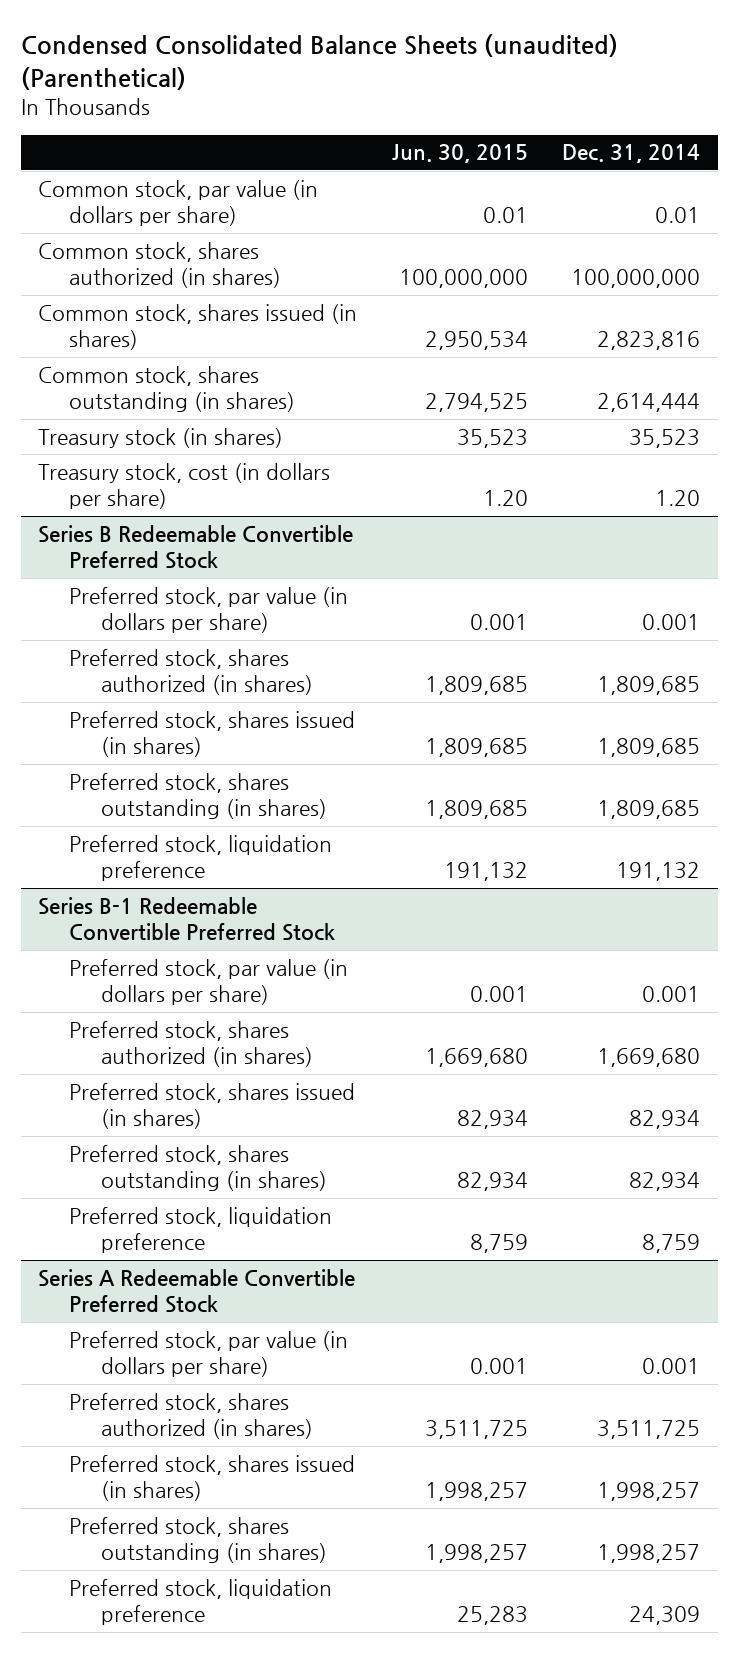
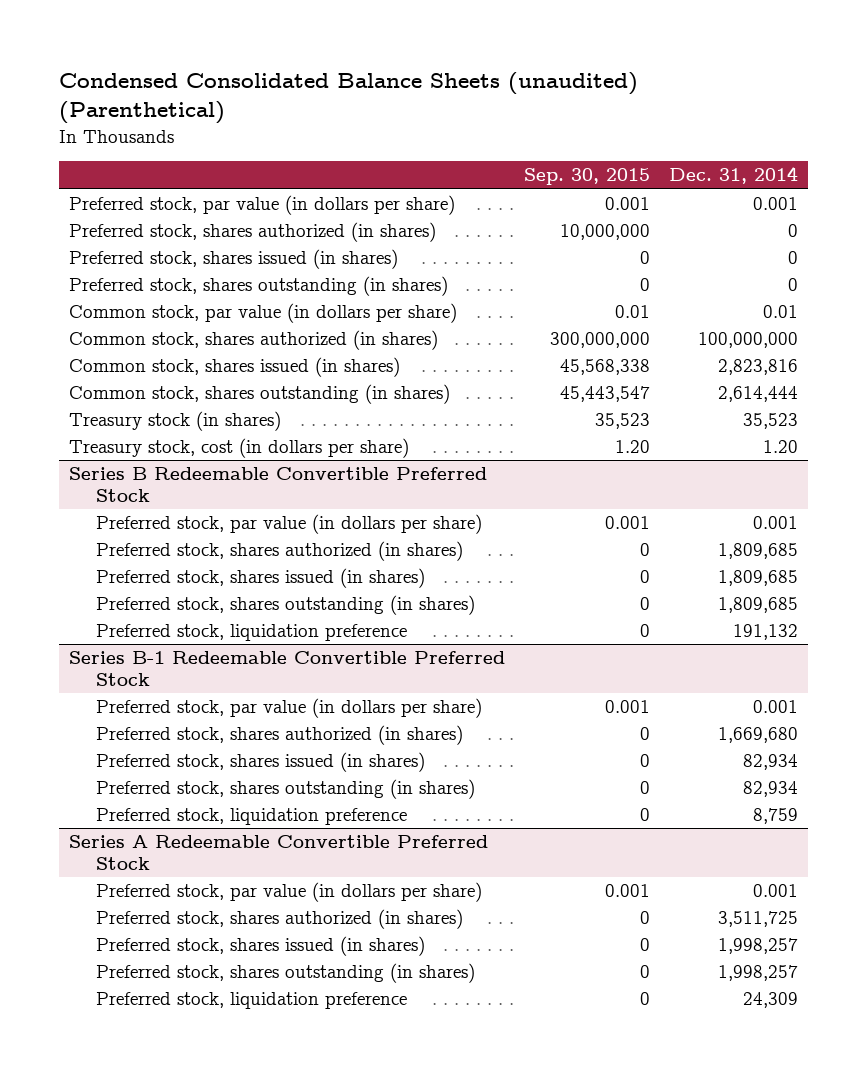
[391,144,528,164] Jun. 30, 2015 -> none
none -> [524,168,651,186] Sep. 30, 2015
none -> [68,195,455,216] Preferred stock, par value (in dollars per share)
none -> [68,222,436,243] Preferred stock, shares authorized (in shares)
none -> [68,249,398,270] Preferred stock, shares issued (in shares)
none -> [68,276,448,297] Preferred stock, shares outstanding (in shares)

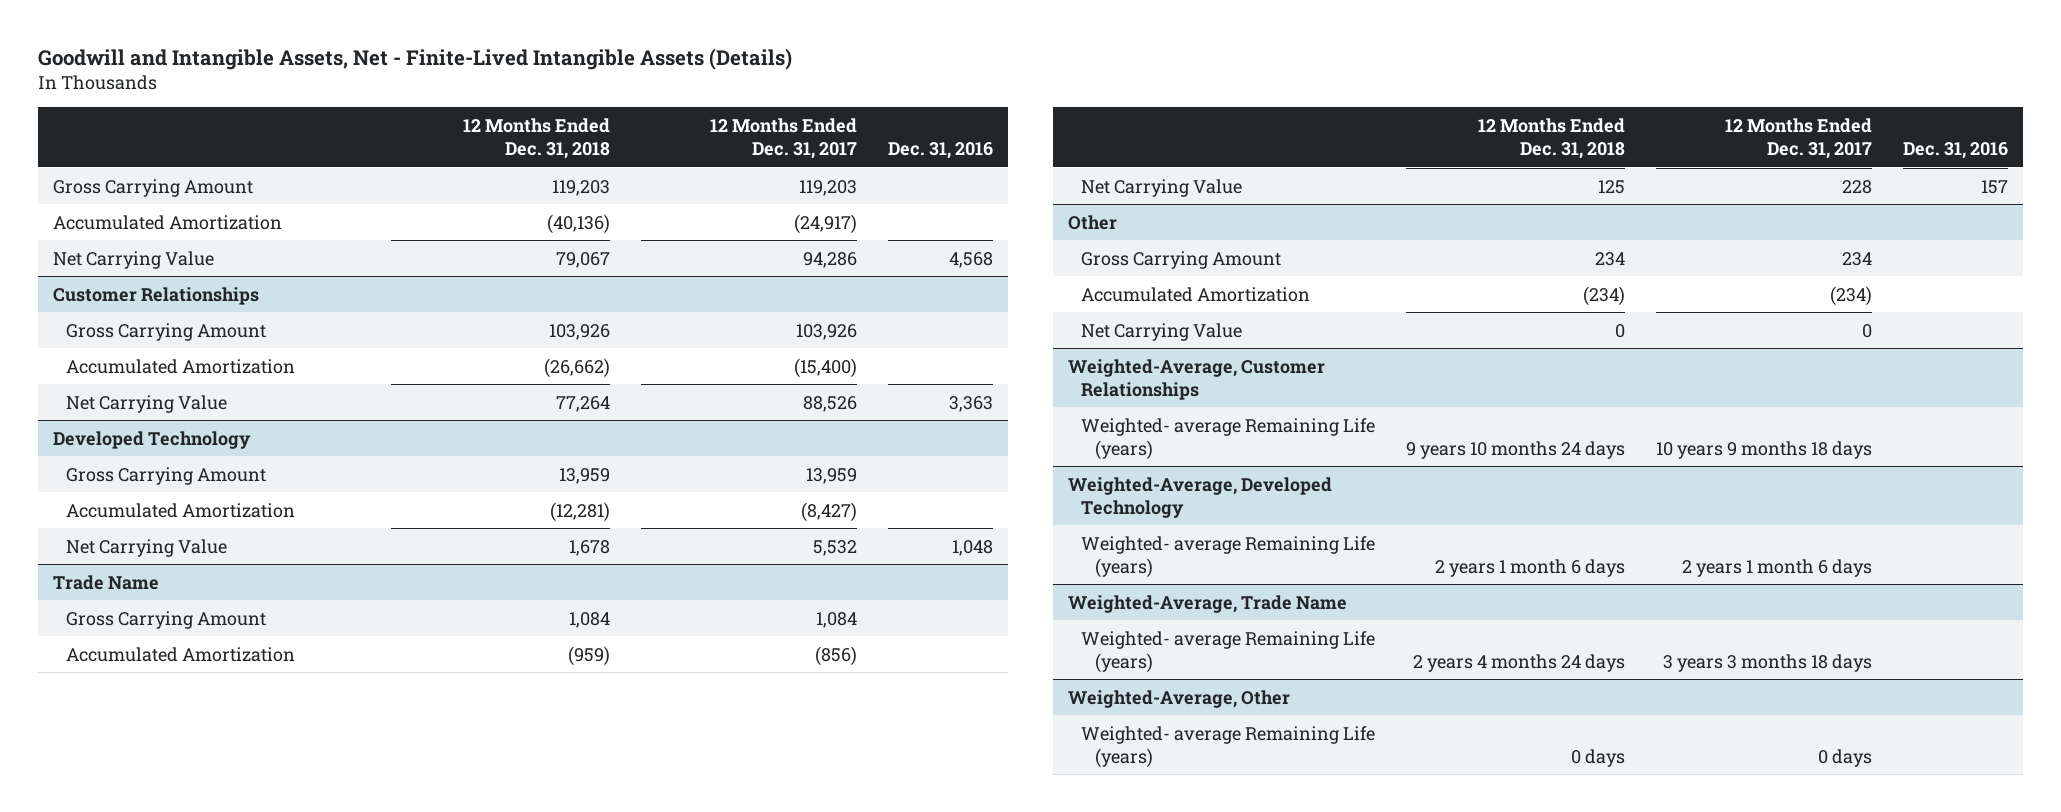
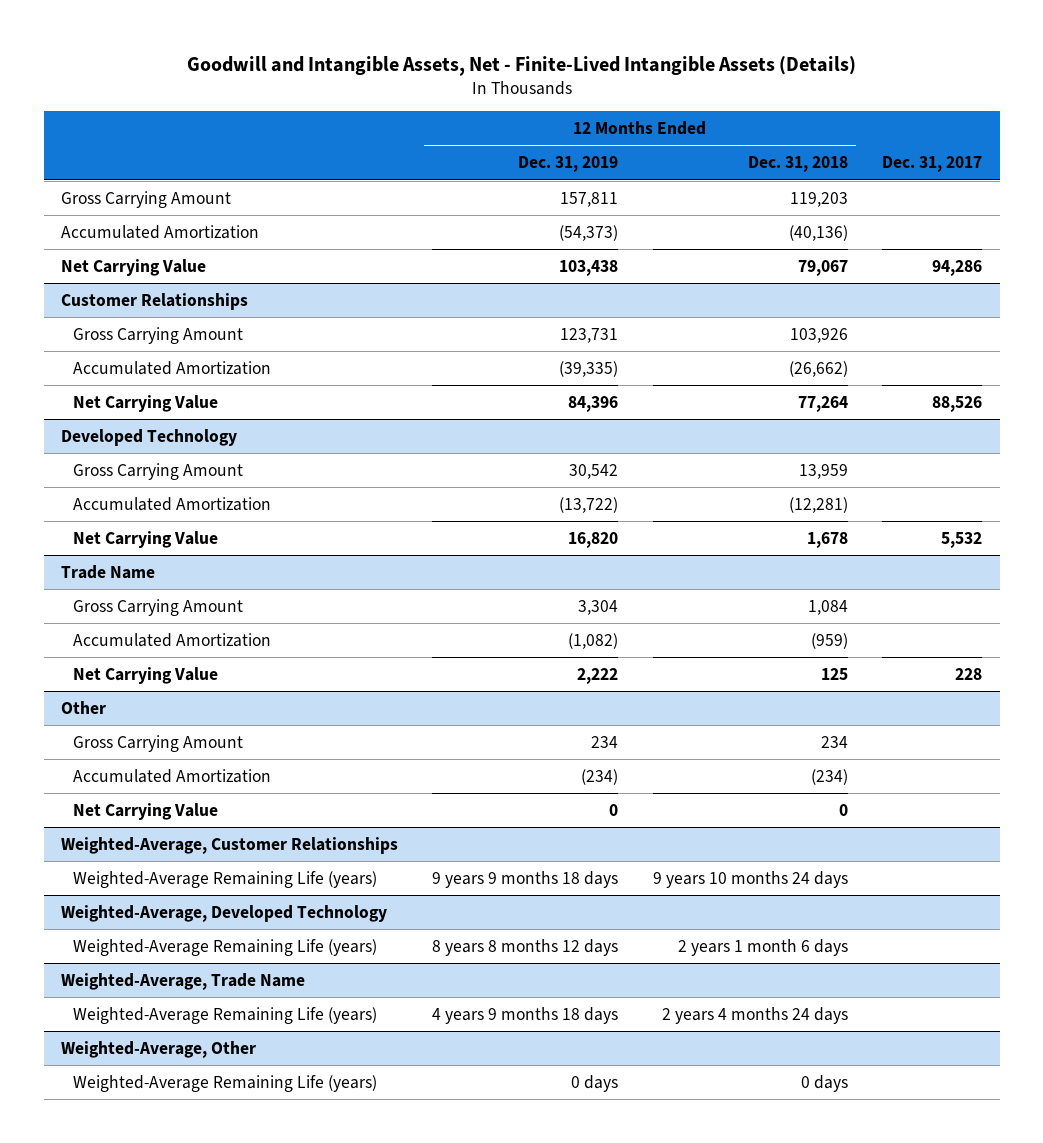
[709,117,857,160] 12 Months Ended Dec. 31, 2017 -> none
[887,142,993,160] Dec. 31, 2016 -> none
none -> [518,156,619,173] Dec. 31, 2019
none -> [882,156,983,173] Dec. 31, 2017
[1081,417,1376,460] Weighted- average Remaining Life (years) -> [73,870,378,888] Weighted-Average Remaining Life (years)
[1081,535,1376,578] Weighted- average Remaining Life (years) -> [73,938,378,956] Weighted-Average Remaining Life (years)
[1081,630,1376,673] Weighted- average Remaining Life (years) -> [73,1006,378,1024] Weighted-Average Remaining Life (years)
[1081,725,1376,768] Weighted- average Remaining Life (years) -> [73,1074,378,1092] Weighted-Average Remaining Life (years)

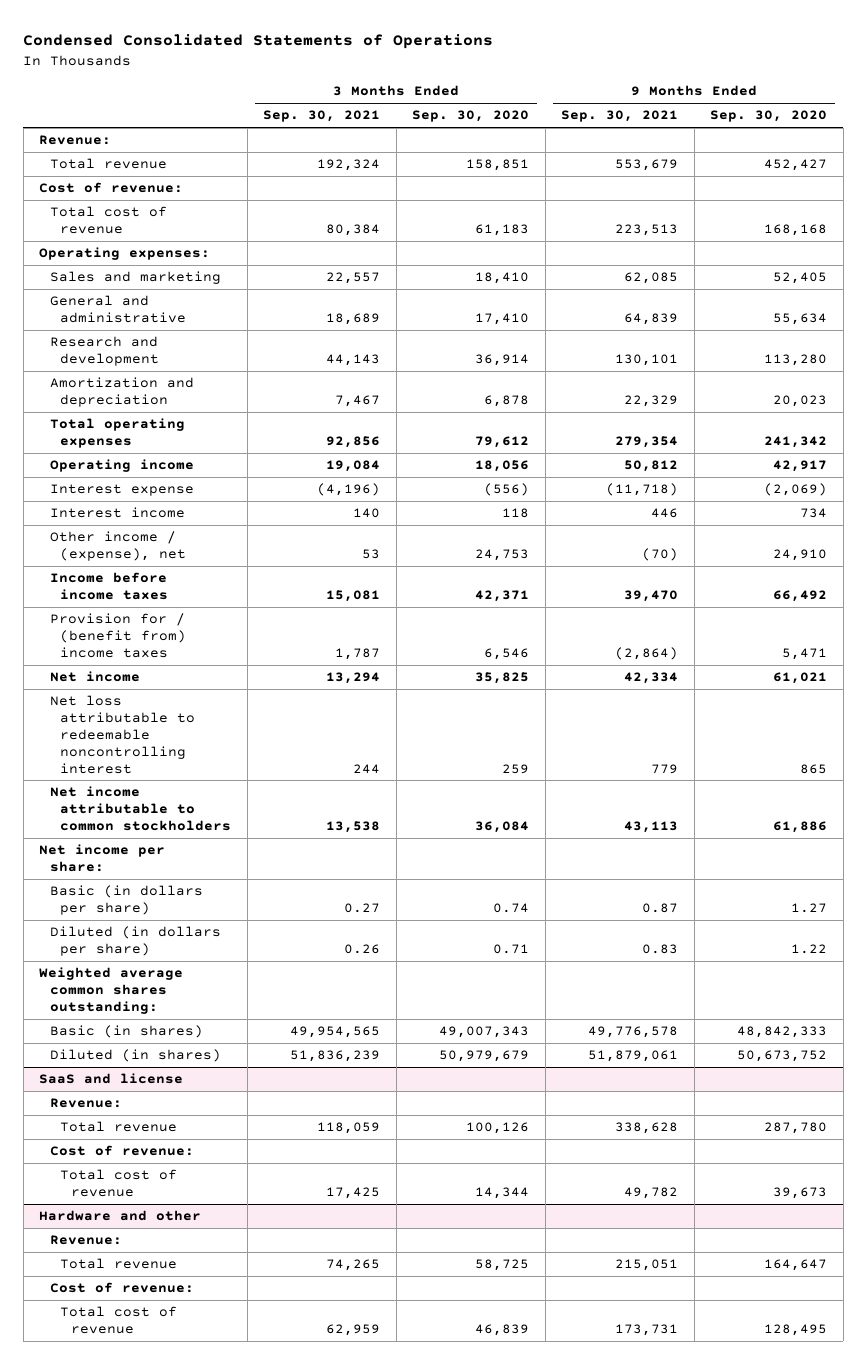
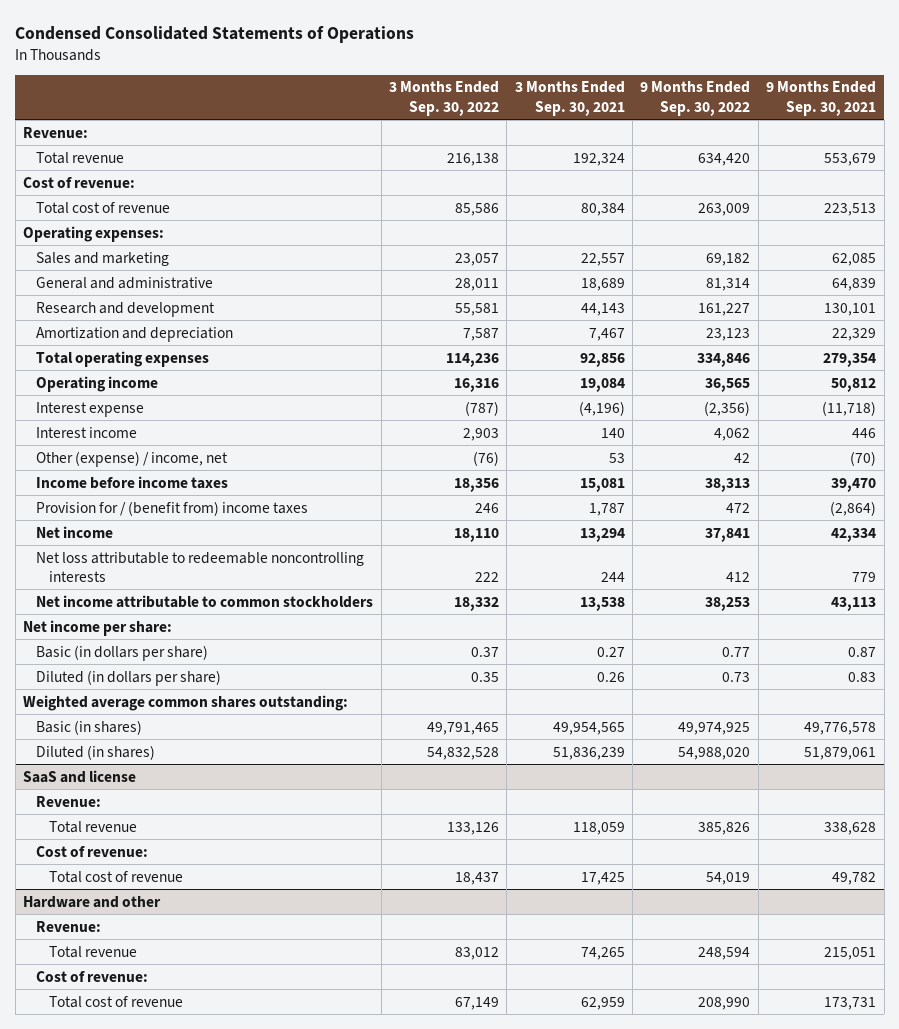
[412,110,530,123] Sep. 30, 2020 -> none
[710,110,828,123] Sep. 30, 2020 -> none
none -> [388,81,499,116] 3 Months Ended Sep. 30, 2022
none -> [640,81,751,116] 9 Months Ended Sep. 30, 2022
[49,531,187,562] Other income / (expense), net -> [36,450,229,467] Other (expense) / income, net
[49,695,196,774] Net loss attributable to redeemable noncontrolling interest -> [36,551,365,582] Net loss attributable to redeemable noncontrolling interests

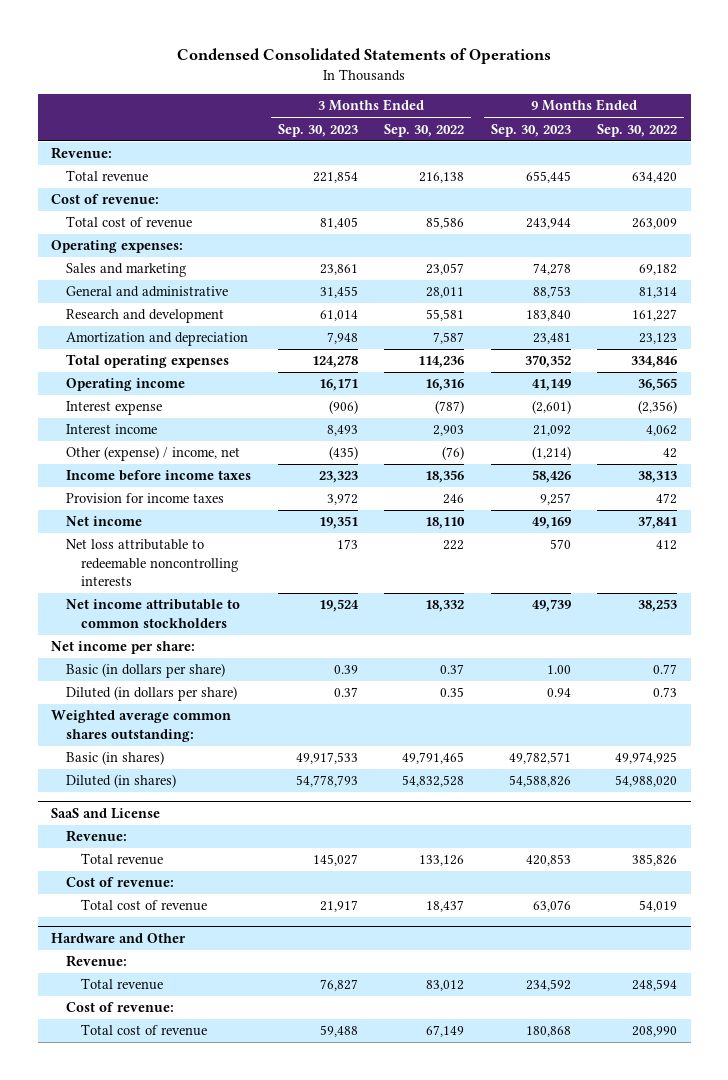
[514,81,625,116] 3 Months Ended Sep. 30, 2021 -> none
[766,81,877,116] 9 Months Ended Sep. 30, 2021 -> none
none -> [277,123,358,137] Sep. 30, 2023
none -> [490,123,571,137] Sep. 30, 2023
[36,500,309,516] Provision for / (benefit from) income taxes -> [66,493,225,504] Provision for income taxes
[23,769,137,783] SaaS and license -> [51,807,161,819] SaaS and License
[23,895,162,908] Hardware and other -> [51,932,187,943] Hardware and Other

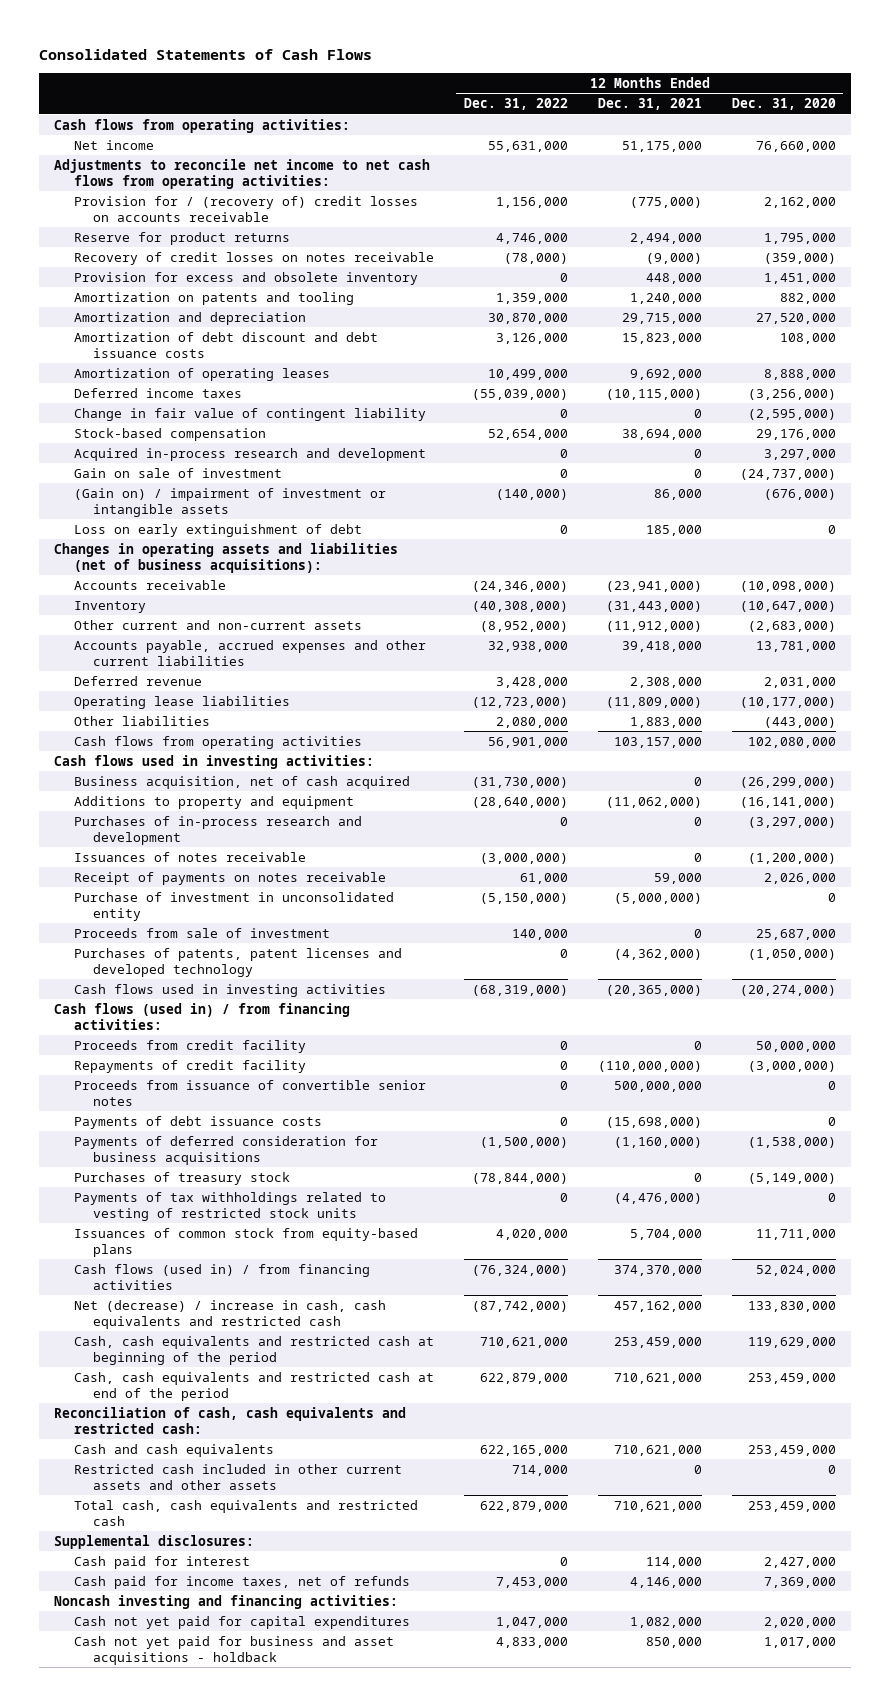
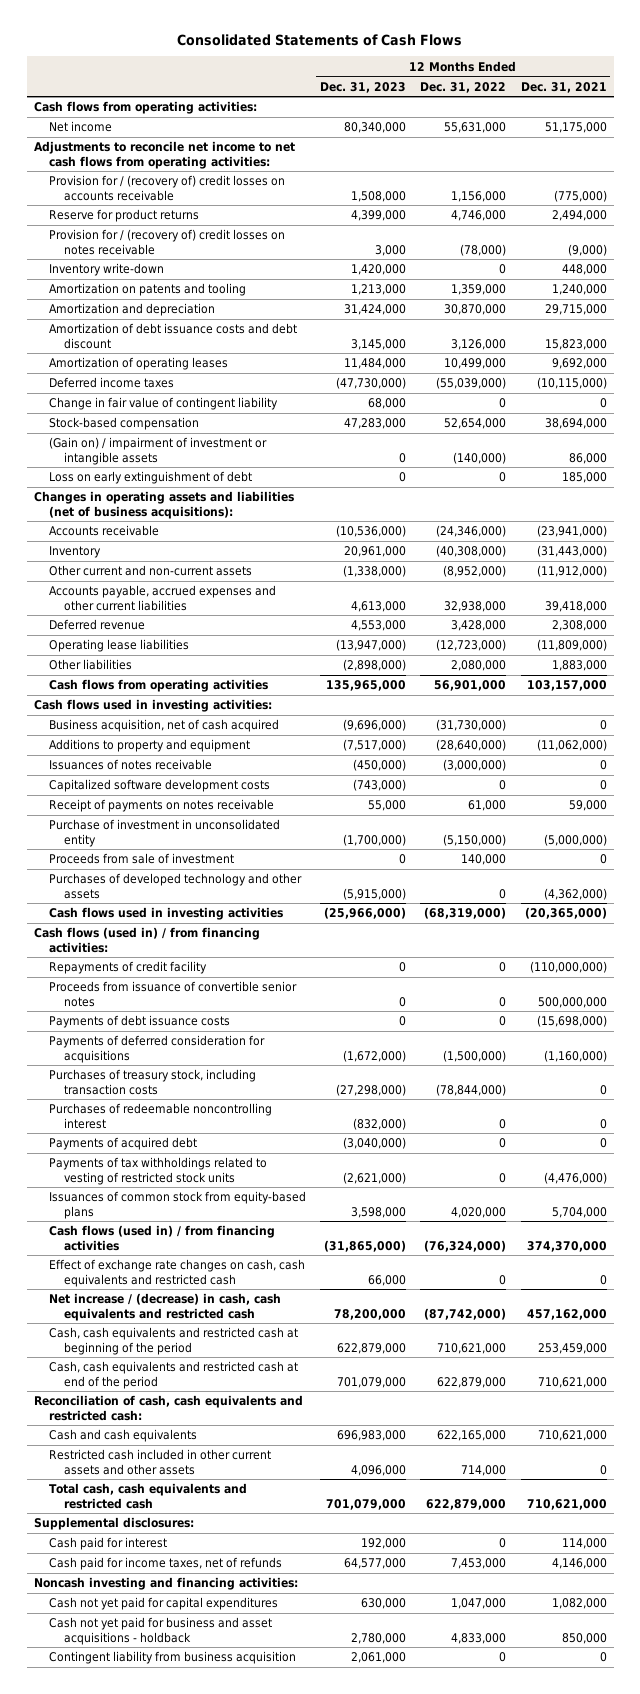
[731,98,836,111] Dec. 31, 2020 -> none
none -> [319,81,406,93] Dec. 31, 2023
[73,251,434,265] Recovery of credit losses on notes receivable -> [48,229,285,255] Provision for / (recovery of) credit losses on notes receivable
[73,271,418,285] Provision for excess and obsolete inventory -> [48,263,164,277] Inventory write-down
[73,331,378,358] Amortization of debt discount and debt issuance costs -> [48,323,297,349] Amortization of debt issuance costs and debt discount
[73,447,426,461] Acquired in-process research and development -> none
[73,467,282,478] Gain on sale of investment -> none
[73,815,362,845] Purchases of in-process research and development -> none
none -> [48,779,270,793] Capitalized software development costs
[73,947,402,977] Purchases of patents, patent licenses and developed technology -> [48,873,302,899] Purchases of developed technology and other assets
[73,1039,306,1053] Proceeds from credit facility -> none
[73,1135,378,1165] Payments of deferred consideration for business acquisitions -> [48,1035,265,1063] Payments of deferred consideration for acquisitions
[73,1171,290,1185] Purchases of treasury stock -> [48,1069,256,1095] Purchases of treasury stock, including transaction costs
none -> [48,1103,272,1129] Purchases of redeemable noncontrolling interest
none -> [48,1137,197,1151] Payments of acquired debt
none -> [48,1259,305,1287] Effect of exchange rate changes on cash, cash equivalents and restricted cash
[73,1299,386,1329] Net (decrease) / increase in cash, cash equivalents and restricted cash -> [48,1293,281,1321] Net increase / (decrease) in cash, cash equivalents and restricted cash
none -> [48,1651,296,1665] Contingent liability from business acquisition

